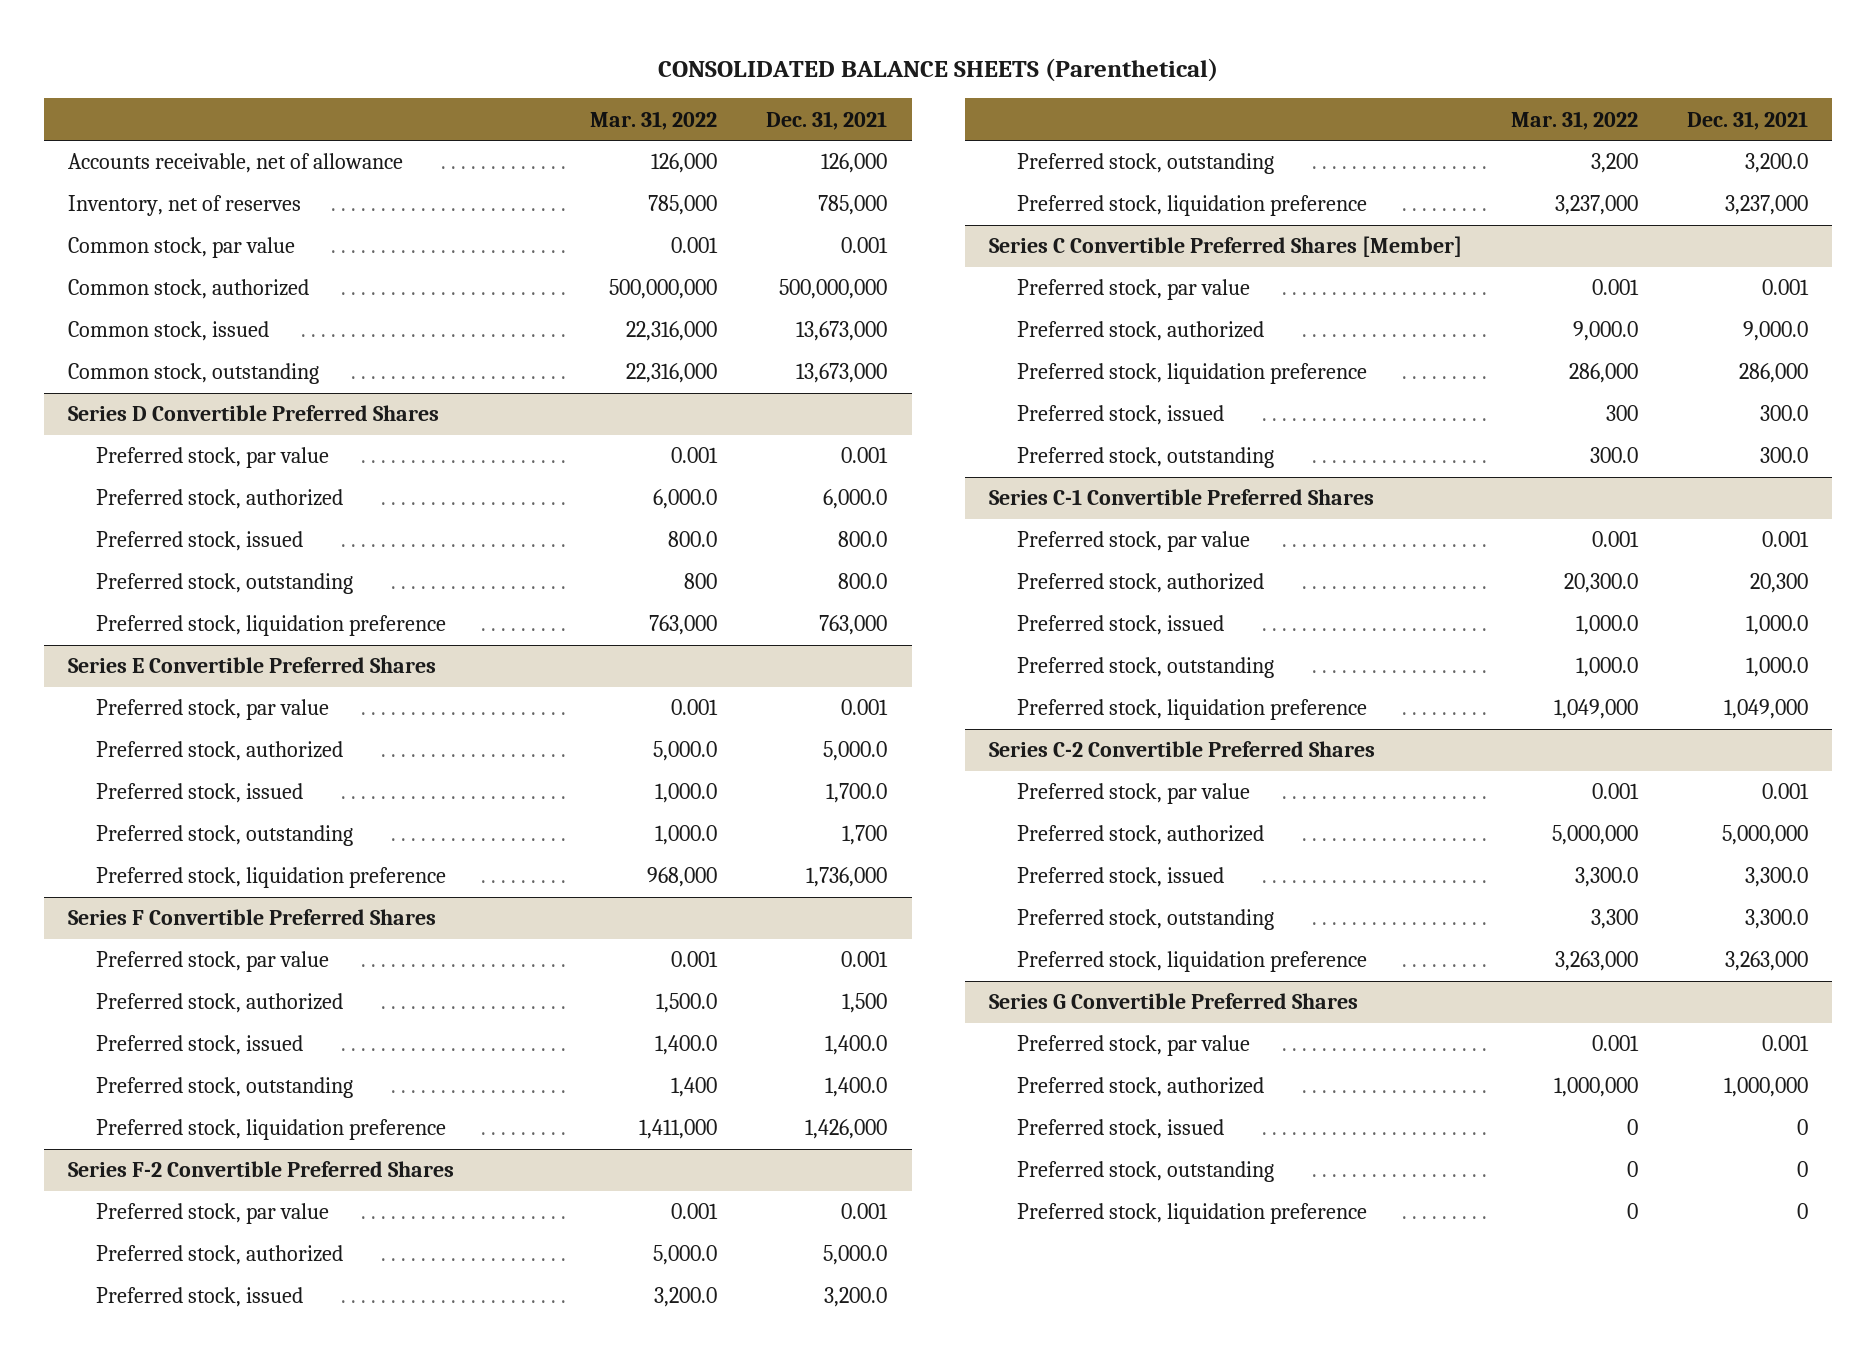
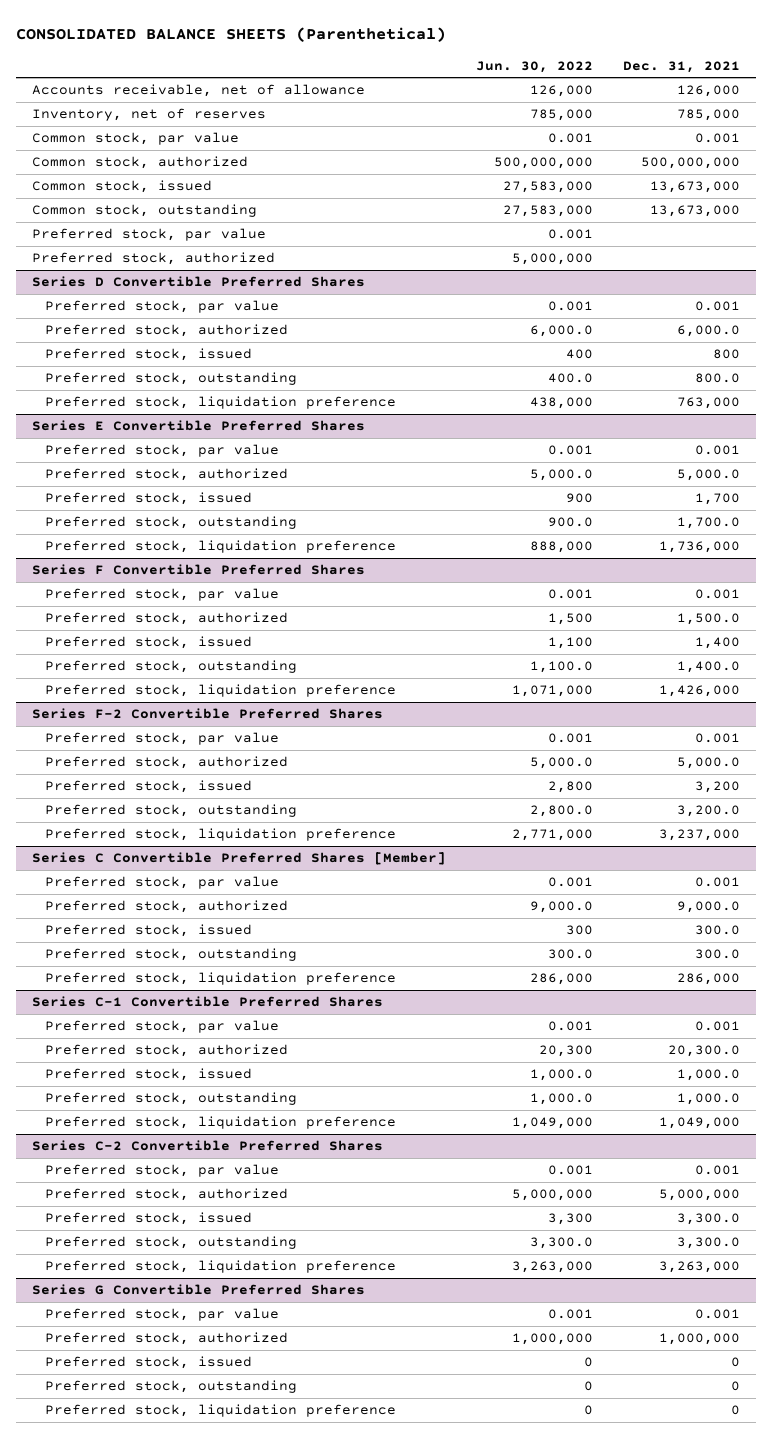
[590,110,718,130] Mar. 31, 2022 -> none
none -> [476,60,594,73] Jun. 30, 2022
none -> [31,228,266,242] Preferred stock, par value
none -> [31,252,275,266] Preferred stock, authorized
[838,531,888,548] 800.0 -> [713,349,741,360] 800
[826,783,888,804] 1,700.0 -> [695,493,741,506] 1,700
[842,825,888,846] 1,700 -> [677,517,741,530] 1,700.0
[842,993,888,1014] 1,500 -> [677,613,741,626] 1,500.0
[825,1035,888,1056] 1,400.0 -> [695,637,741,650] 1,400
[824,1287,888,1308] 3,200.0 -> [695,781,741,794] 3,200
[1016,363,1367,385] Preferred stock, liquidation preference -> [45,972,397,986] Preferred stock, liquidation preference
[1749,573,1808,594] 20,300 -> [668,1045,741,1058] 20,300.0

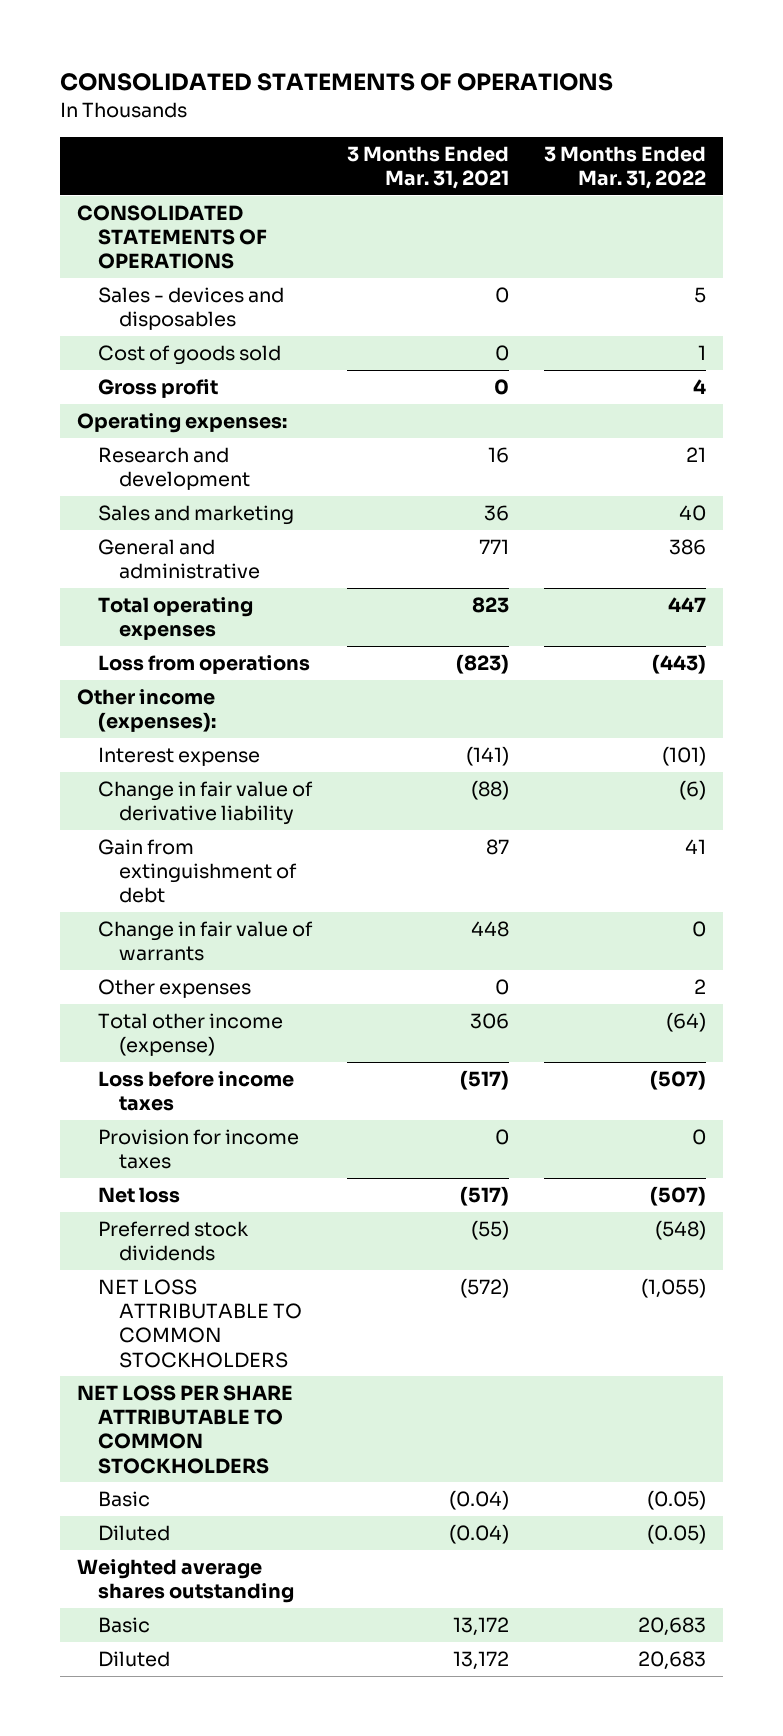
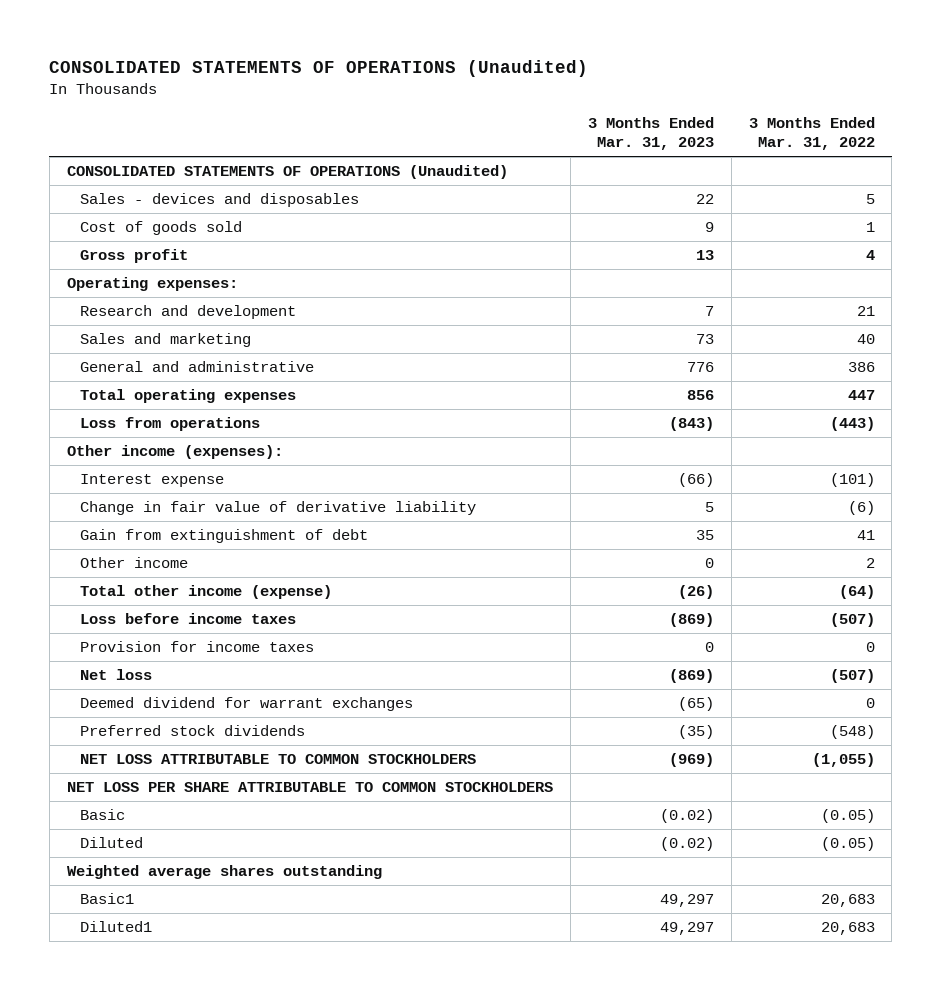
[59,73,613,92] CONSOLIDATED STATEMENTS OF OPERATIONS -> [49,60,589,78] CONSOLIDATED STATEMENTS OF OPERATIONS (Unaudited)
[347,145,510,189] 3 Months Ended Mar. 31, 2021 -> none
none -> [587,117,714,151] 3 Months Ended Mar. 31, 2023
[77,205,268,270] CONSOLIDATED STATEMENTS OF OPERATIONS -> [66,164,508,179] CONSOLIDATED STATEMENTS OF OPERATIONS (Unaudited)
[98,921,314,962] Change in fair value of warrants -> none
[98,979,252,999] Other expenses -> none
none -> [79,556,188,568] Other income
none -> [79,696,413,711] Deemed dividend for warrant exchanges
[98,1617,151,1634] Basic -> [79,892,134,904] Basic1
[98,1651,171,1668] Diluted -> [79,920,152,932] Diluted1

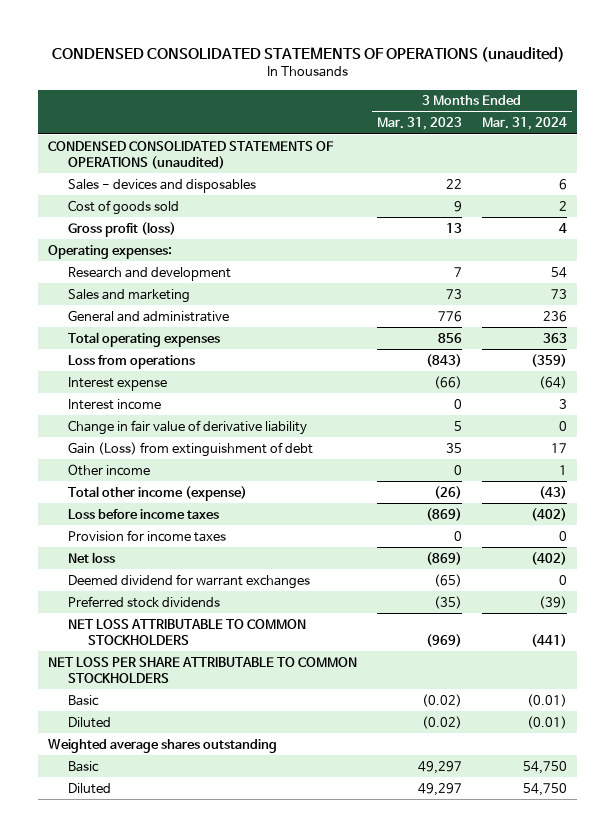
[49,60,589,78] CONSOLIDATED STATEMENTS OF OPERATIONS (Unaudited) -> [51,46,565,62] CONDENSED CONSOLIDATED STATEMENTS OF OPERATIONS (unaudited)
[748,117,875,151] 3 Months Ended Mar. 31, 2022 -> none
none -> [481,117,567,131] Mar. 31, 2024
[66,164,508,179] CONSOLIDATED STATEMENTS OF OPERATIONS (Unaudited) -> [48,140,335,169] CONDENSED CONSOLIDATED STATEMENTS OF OPERATIONS (unaudited)
[79,248,188,263] Gross profit -> [67,221,176,237] Gross profit (loss)
[66,444,283,459] Other income (expenses): -> none
none -> [67,398,161,410] Interest income
[79,528,368,543] Gain from extinguishment of debt -> [67,441,313,457] Gain (Loss) from extinguishment of debt
[79,892,134,904] Basic1 -> [67,760,99,772] Basic
[79,920,152,932] Diluted1 -> [67,782,111,794] Diluted

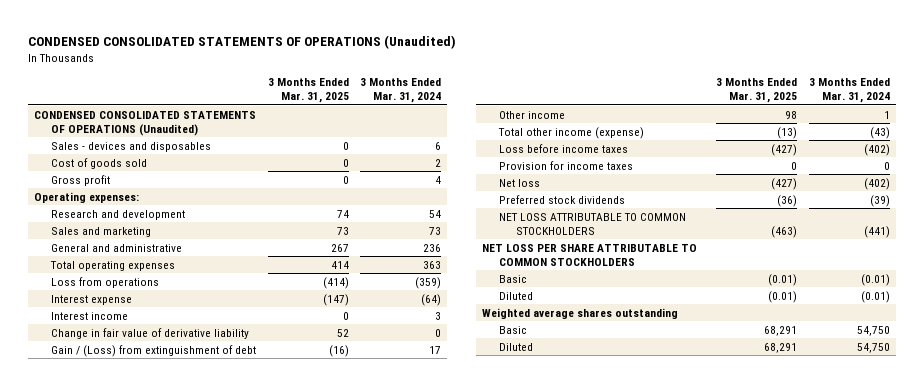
[51,46,565,62] CONDENSED CONSOLIDATED STATEMENTS OF OPERATIONS (unaudited) -> [27,34,456,49] CONDENSED CONSOLIDATED STATEMENTS OF OPERATIONS (Unaudited)
[377,117,463,131] Mar. 31, 2023 -> none
none -> [267,78,349,104] 3 Months Ended Mar. 31, 2025
[48,140,335,169] CONDENSED CONSOLIDATED STATEMENTS OF OPERATIONS (unaudited) -> [33,110,256,136] CONDENSED CONSOLIDATED STATEMENTS OF OPERATIONS (Unaudited)
[67,221,176,237] Gross profit (loss) -> [50,174,110,186] Gross profit
[67,441,313,457] Gain (Loss) from extinguishment of debt -> [50,344,256,357] Gain / (Loss) from extinguishment of debt
[67,573,310,589] Deemed dividend for warrant exchanges -> none

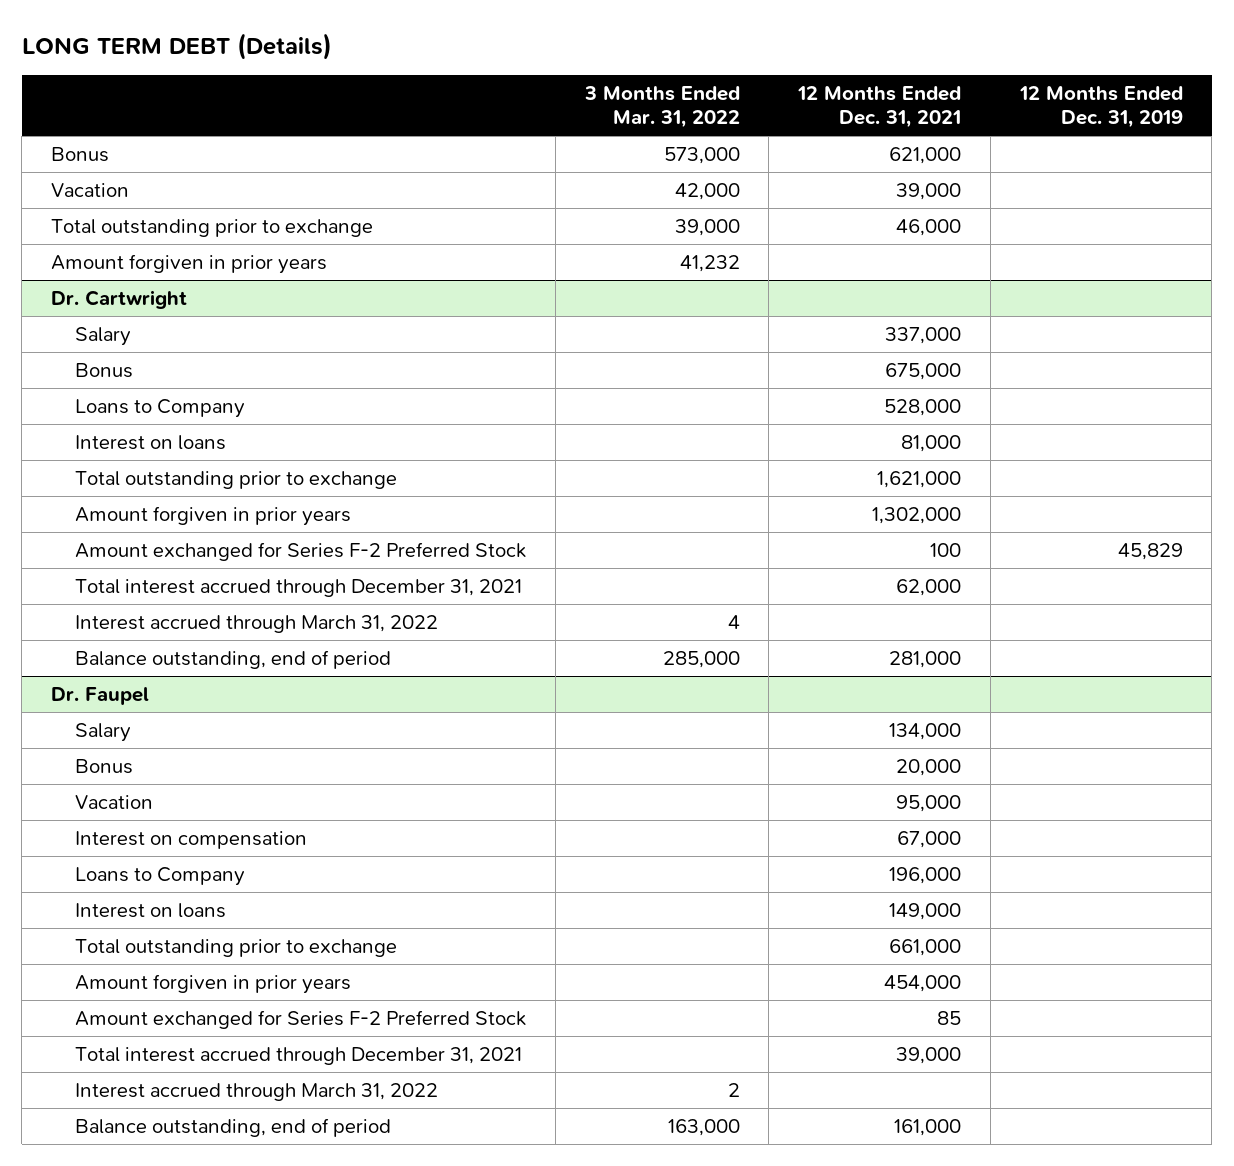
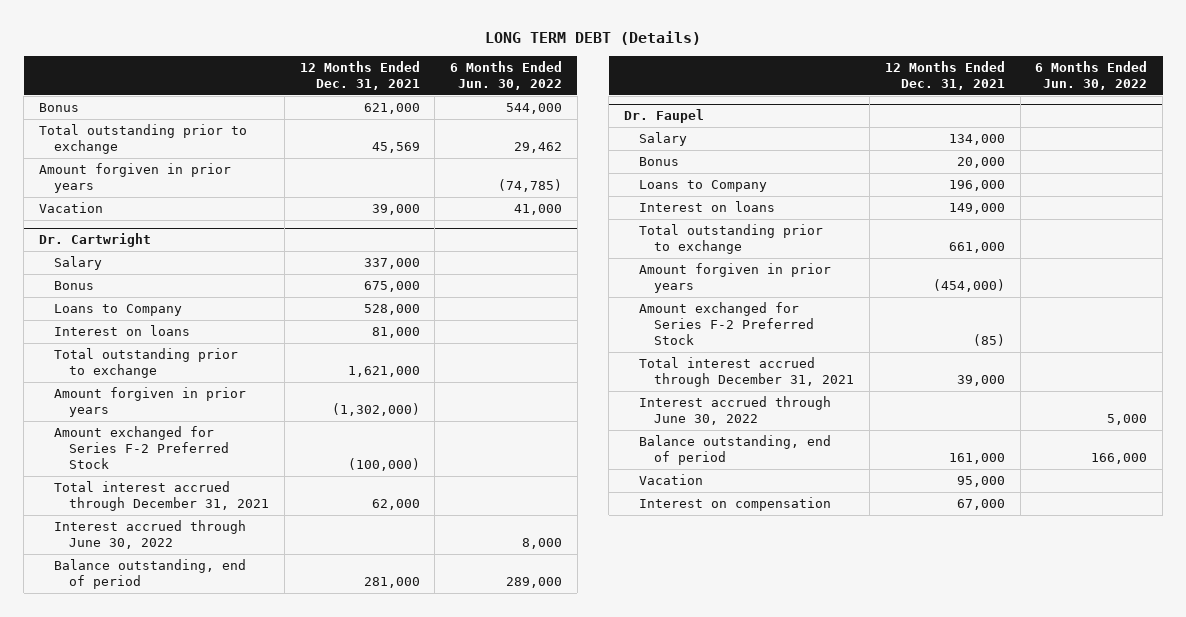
[583,85,740,129] 3 Months Ended Mar. 31, 2022 -> none
[1018,85,1183,129] 12 Months Ended Dec. 31, 2019 -> none
none -> [450,60,563,91] 6 Months Ended Jun. 30, 2022
[896,219,962,237] 46,000 -> [371,142,420,154] 45,569
[51,183,130,198] Vacation -> [38,201,103,213] Vacation
[872,507,962,525] 1,302,000 -> [331,403,420,417] (1,302,000)
[930,543,962,558] 100 -> [347,458,420,472] (100,000)
[75,615,439,634] Interest accrued through March 31, 2022 -> [54,519,247,550] Interest accrued through June 30, 2022
[884,975,962,993] 454,000 -> [932,279,1005,293] (454,000)
[937,1011,962,1026] 85 -> [972,334,1005,347] (85)
[75,1083,439,1102] Interest accrued through March 31, 2022 -> [639,395,832,426] Interest accrued through June 30, 2022
[75,795,154,810] Vacation -> [639,473,704,485] Vacation
[75,831,308,850] Interest on compensation -> [639,496,832,511] Interest on compensation

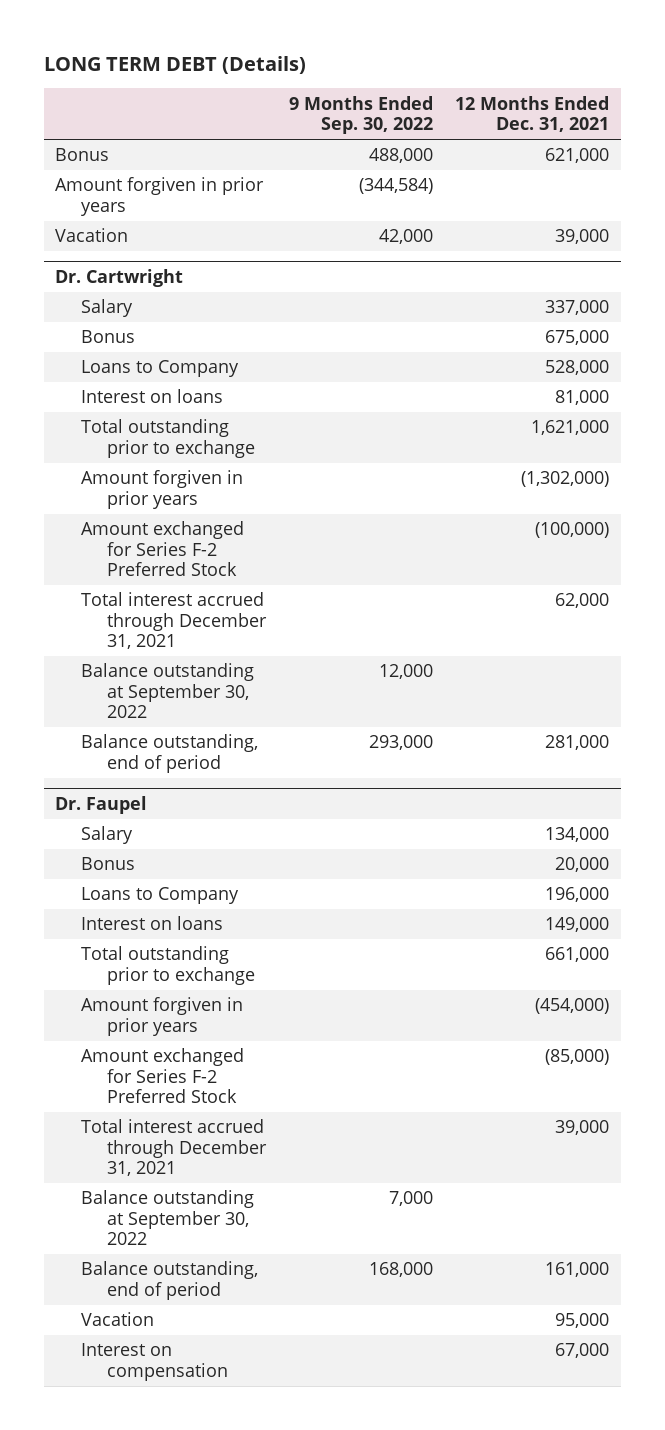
[450,60,563,91] 6 Months Ended Jun. 30, 2022 -> none
none -> [288,95,433,135] 9 Months Ended Sep. 30, 2022
[38,123,247,155] Total outstanding prior to exchange -> none
[54,519,247,550] Interest accrued through June 30, 2022 -> [81,663,255,719] Balance outstanding at September 30, 2022
[972,334,1005,347] (85) -> [545,1049,610,1066] (85,000)
[639,395,832,426] Interest accrued through June 30, 2022 -> [81,1190,255,1246] Balance outstanding at September 30, 2022

